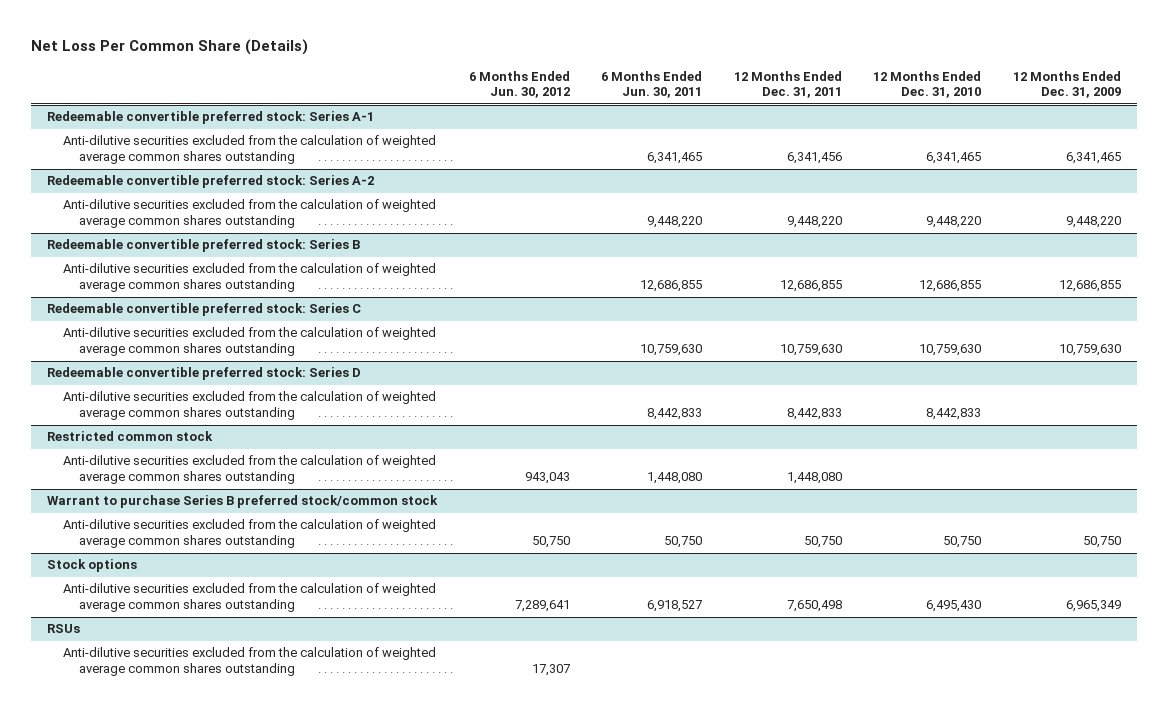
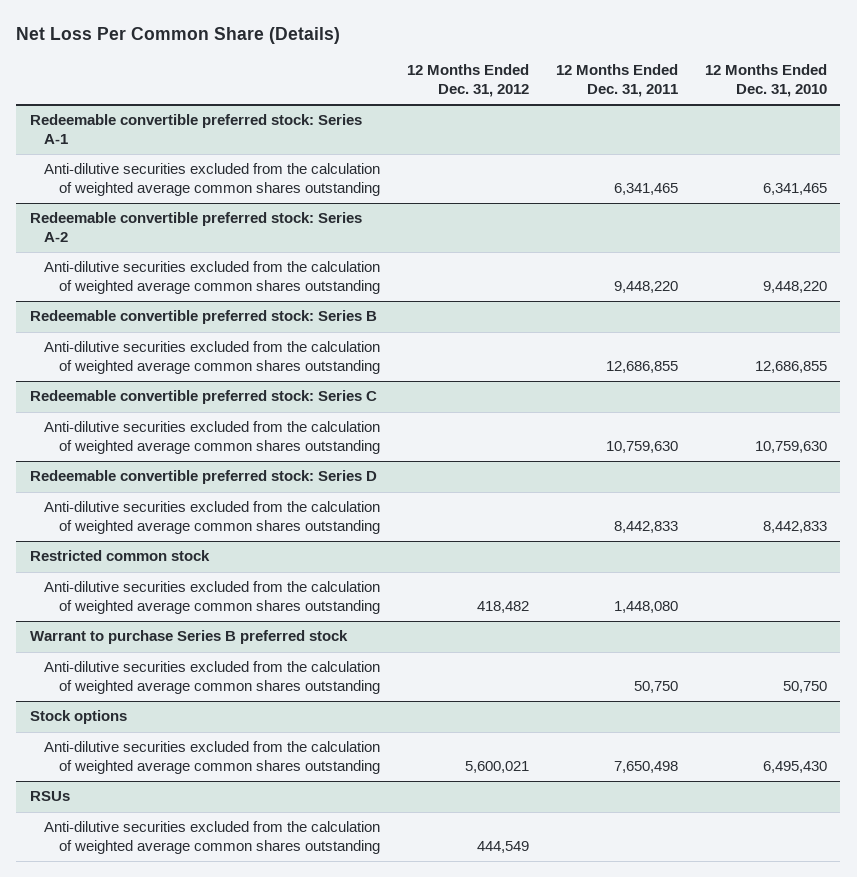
[468,70,570,99] 6 Months Ended Jun. 30, 2012 -> none
[601,70,703,99] 6 Months Ended Jun. 30, 2011 -> none
[1012,70,1121,99] 12 Months Ended Dec. 31, 2009 -> none
none -> [407,64,530,98] 12 Months Ended Dec. 31, 2012
[786,152,842,165] 6,341,456 -> [613,183,678,196] 6,341,465
[47,495,439,509] Warrant to purchase Series B preferred stock/common stock -> [29,630,348,645] Warrant to purchase Series B preferred stock

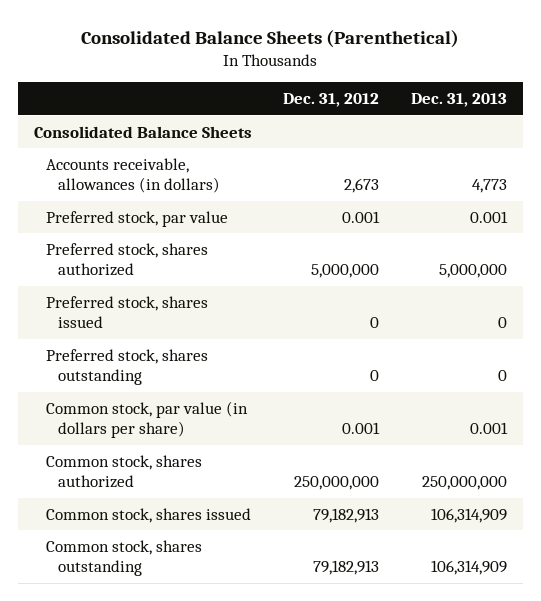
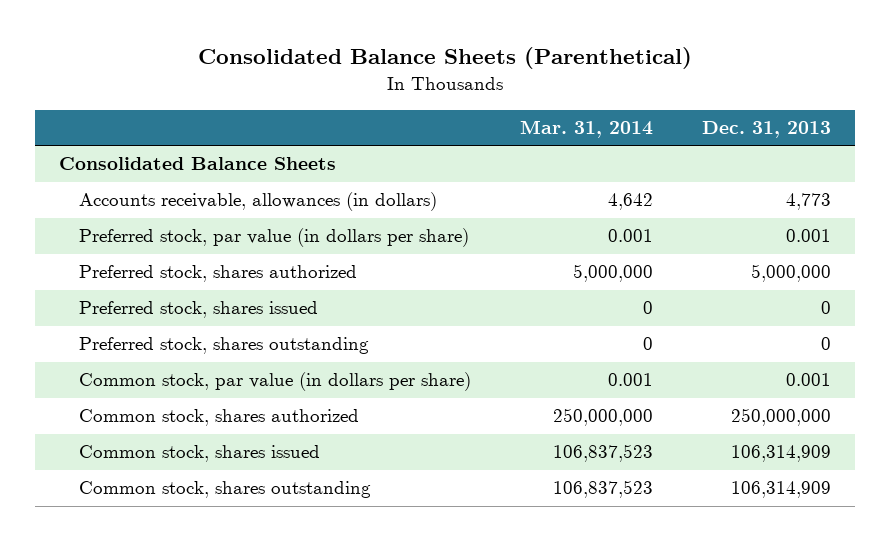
[283,93,380,108] Dec. 31, 2012 -> none
none -> [520,119,654,138] Mar. 31, 2014
[45,210,228,227] Preferred stock, par value -> [79,228,470,248] Preferred stock, par value (in dollars per share)

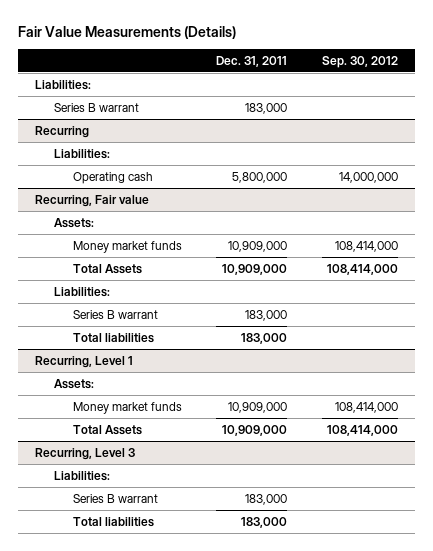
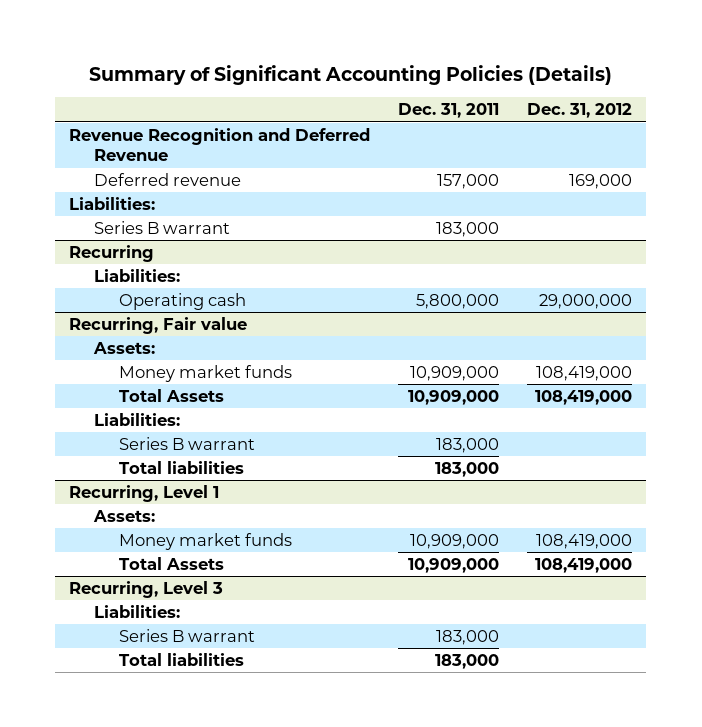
[18,25,237,39] Fair Value Measurements (Details) -> [88,65,612,86] Summary of Significant Accounting Policies (Details)
[322,55,399,68] Sep. 30, 2012 -> none
none -> [527,103,633,119] Dec. 31, 2012
none -> [69,127,371,162] Revenue Recognition and Deferred Revenue
none -> [94,172,242,186] Deferred revenue

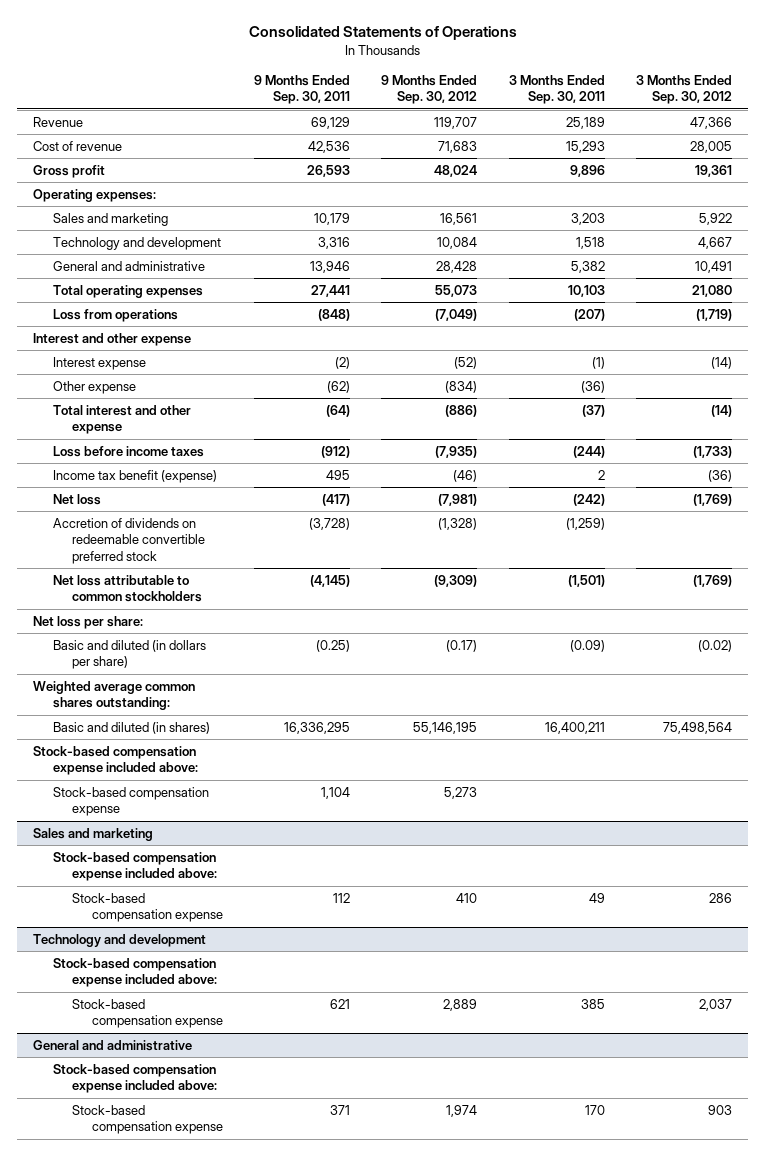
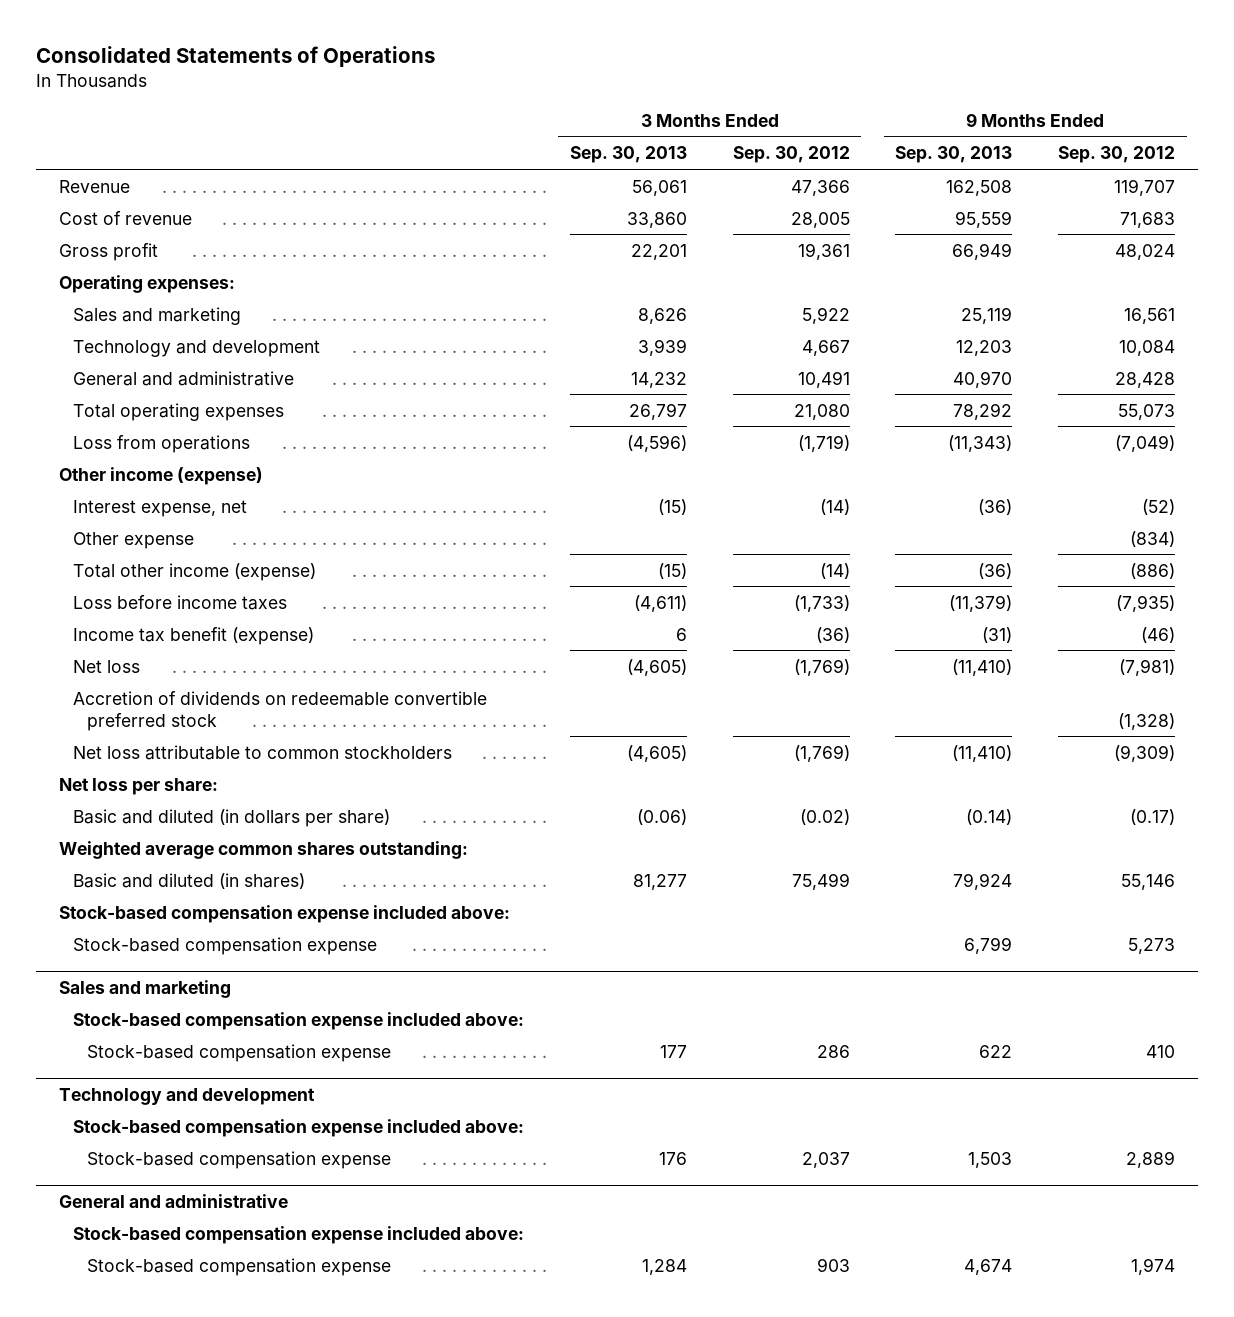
[254,74,351,105] 9 Months Ended Sep. 30, 2011 -> none
[508,74,605,105] 3 Months Ended Sep. 30, 2011 -> none
none -> [569,146,687,164] Sep. 30, 2013
none -> [895,146,1013,164] Sep. 30, 2013
[33,332,192,346] Interest and other expense -> [58,466,263,485] Other income (expense)
[52,356,146,370] Interest expense -> [73,499,248,517] Interest expense, net
[52,404,191,435] Total interest and other expense -> [73,562,317,581] Total other income (expense)
[413,721,478,734] 55,146,195 -> [1121,873,1176,890] 55,146
[663,721,733,734] 75,498,564 -> [791,872,850,890] 75,499

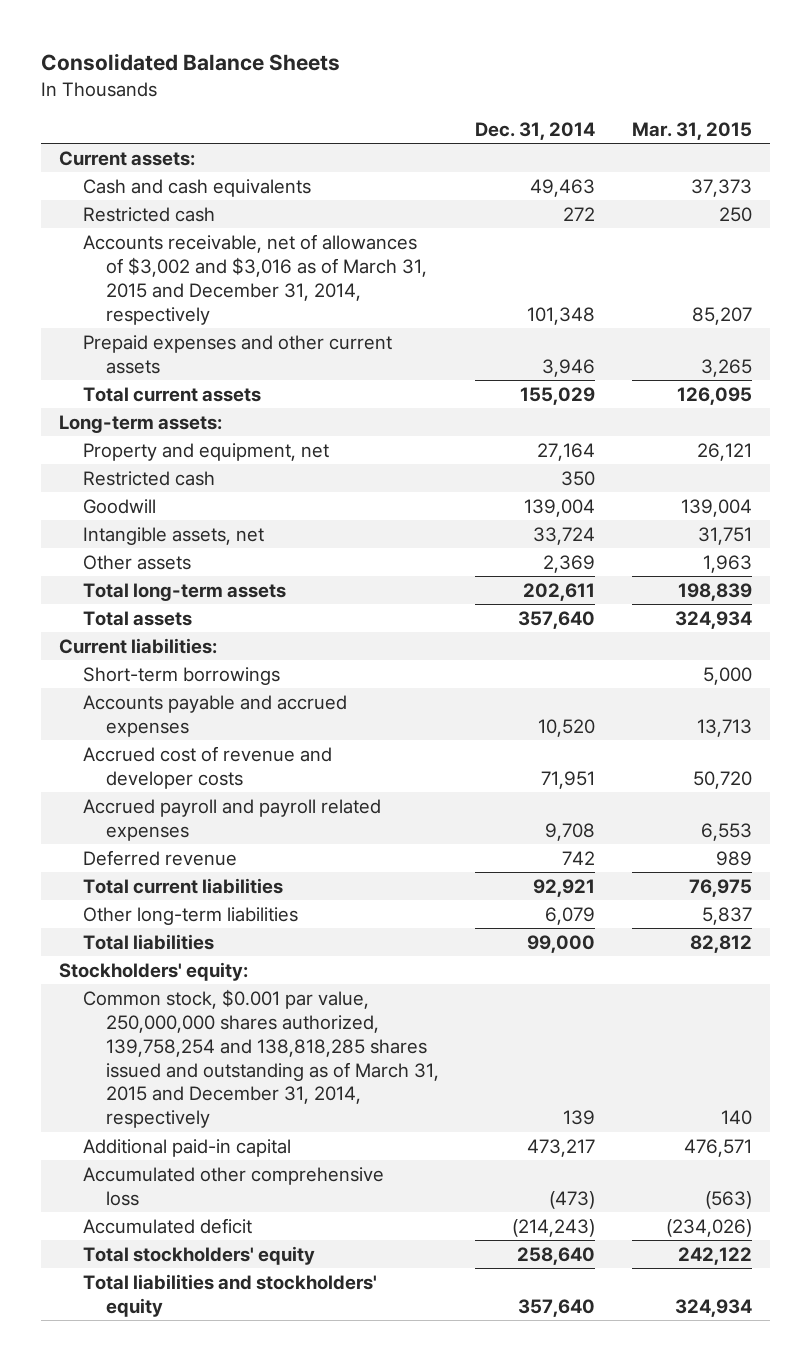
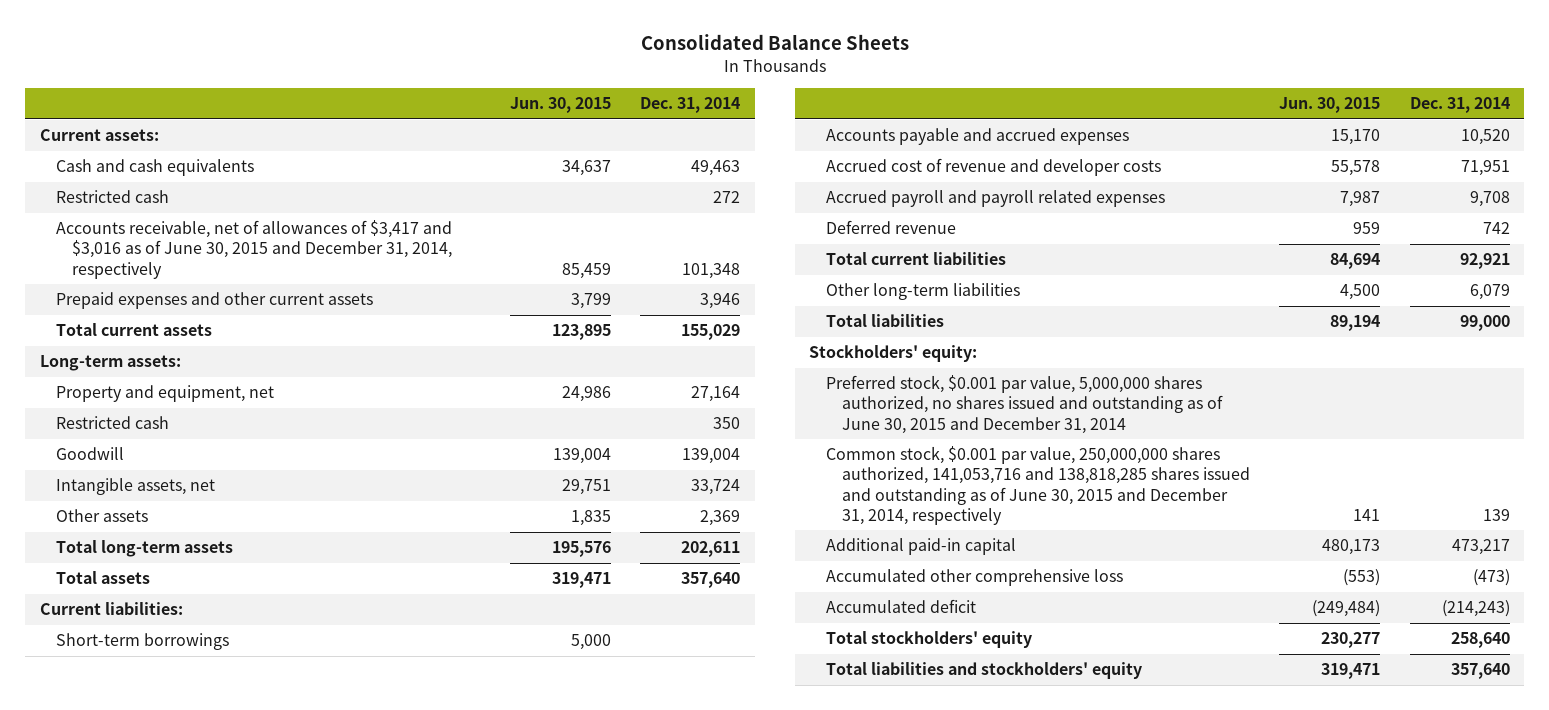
[631,121,752,140] Mar. 31, 2015 -> none
none -> [509,97,611,114] Jun. 30, 2015
[82,233,428,325] Accounts receivable, net of allowances of $3,002 and $3,016 as of March 31, 2015 and December 31, 2014, respectively -> [56,220,453,279] Accounts receivable, net of allowances of $3,417 and $3,016 as of June 30, 2015 and December 31, 2014, respectively
none -> [825,375,1224,434] Preferred stock, $0.001 par value, 5,000,000 shares authorized, no shares issued and outstanding as of June 30, 2015 and December 31, 2014
[82,988,440,1129] Common stock, $0.001 par value, 250,000,000 shares authorized, 139,758,254 and 138,818,285 shares issued and outstanding as of March 31, 2015 and December 31, 2014, respectively -> [825,446,1251,525] Common stock, $0.001 par value, 250,000,000 shares authorized, 141,053,716 and 138,818,285 shares issued and outstanding as of June 30, 2015 and December 31, 2014, respectively

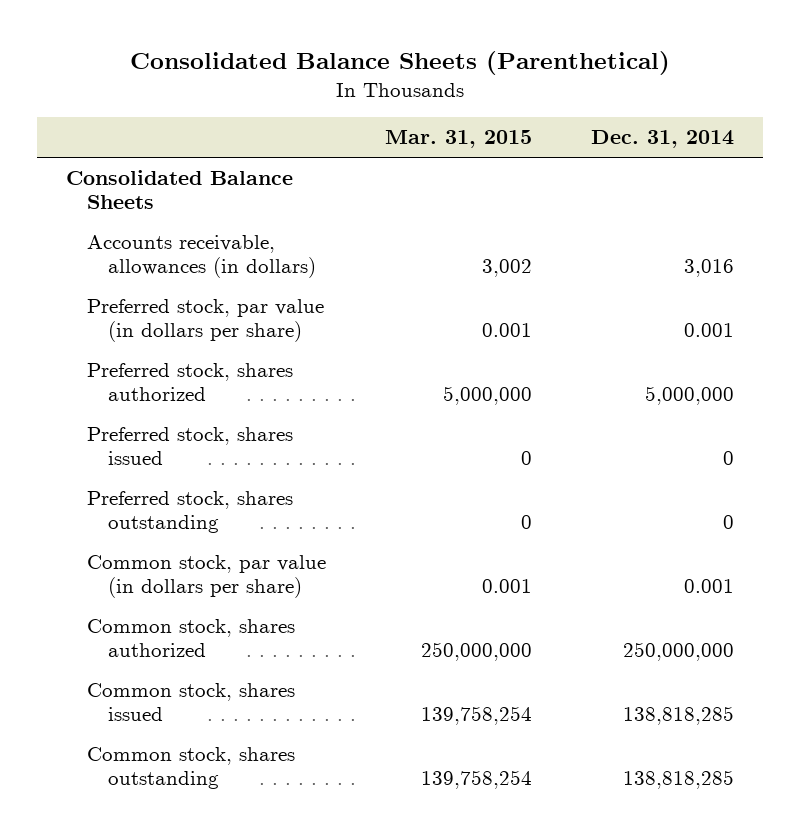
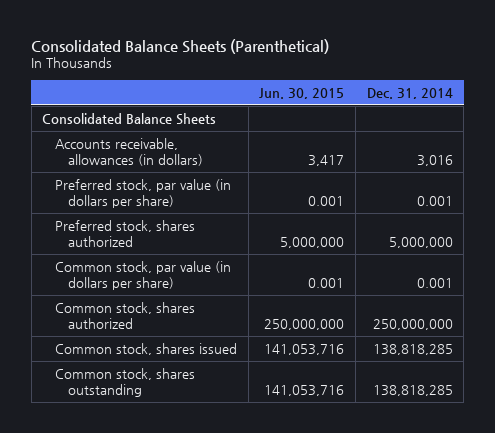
[385,130,533,149] Mar. 31, 2015 -> none
none -> [259,87,345,99] Jun. 30, 2015
[87,427,294,466] Preferred stock, shares issued -> none
[87,491,294,534] Preferred stock, shares outstanding -> none

